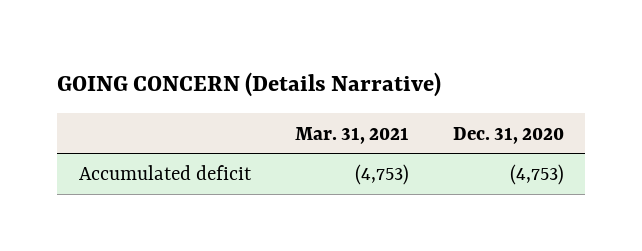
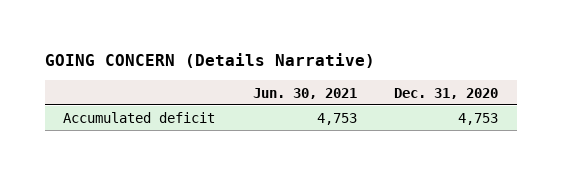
[294,126,409,144] Mar. 31, 2021 -> none
none -> [252,87,357,99] Jun. 30, 2021
[509,164,564,186] (4,753) -> [458,113,499,126] 4,753

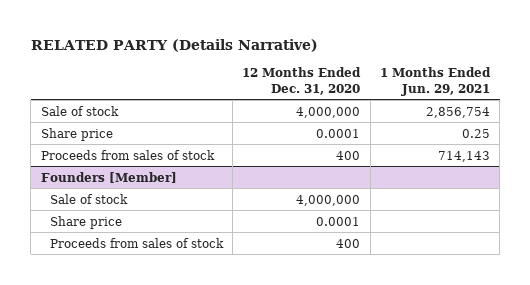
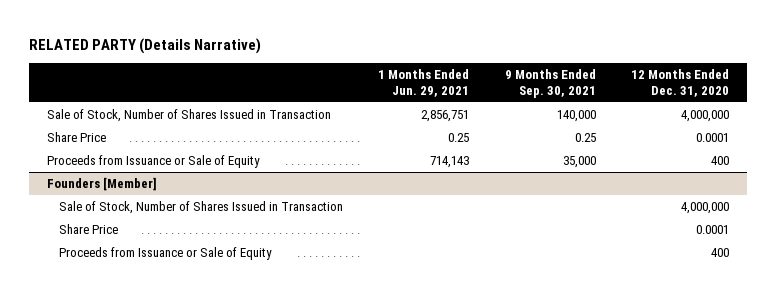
none -> [504,68,596,98] 9 Months Ended Sep. 30, 2021
[40,105,119,116] Sale of stock -> [46,109,331,123] Sale of Stock, Number of Shares Issued in Transaction
[425,106,490,118] 2,856,754 -> [421,110,470,123] 2,856,751
[40,127,113,141] Share price -> [46,132,106,143] Share Price
[40,149,215,160] Proceeds from sales of stock -> [46,155,260,169] Proceeds from Issuance or Sale of Equity
[50,193,129,204] Sale of stock -> [58,201,343,215] Sale of Stock, Number of Shares Issued in Transaction
[50,215,123,229] Share price -> [58,224,118,235] Share Price
[50,237,225,248] Proceeds from sales of stock -> [58,247,272,261] Proceeds from Issuance or Sale of Equity

